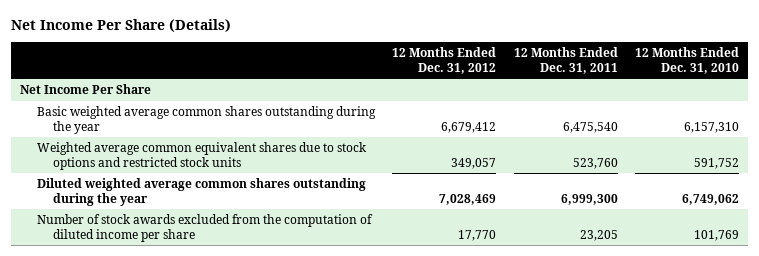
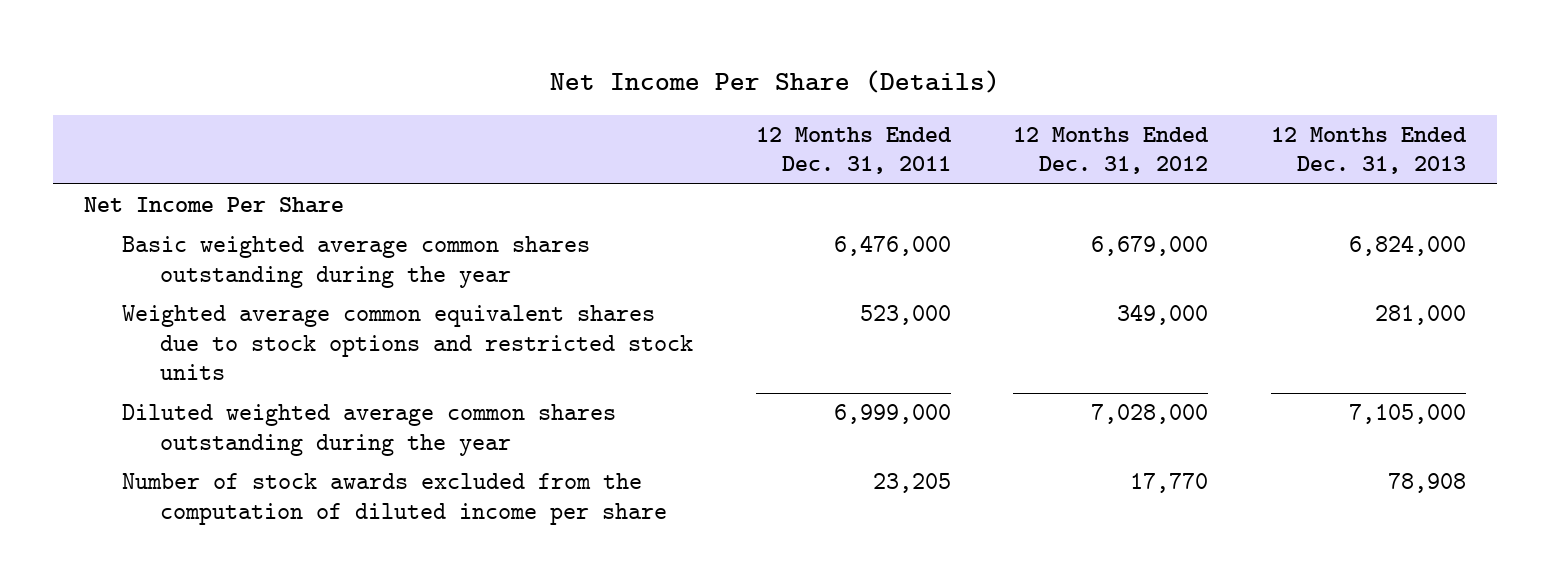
[635,46,740,74] 12 Months Ended Dec. 31, 2010 -> none
none -> [1270,127,1467,175] 12 Months Ended Dec. 31, 2013
[441,121,497,133] 6,679,412 -> [1091,236,1209,257] 6,679,000
[562,121,618,133] 6,475,540 -> [833,235,951,257] 6,476,000
[451,157,497,169] 349,057 -> [1117,304,1209,326] 349,000
[572,157,618,169] 523,760 -> [859,305,951,326] 523,000
[439,193,497,205] 7,028,469 -> [1091,404,1209,425] 7,028,000
[560,193,618,205] 6,999,300 -> [833,404,951,425] 6,999,000

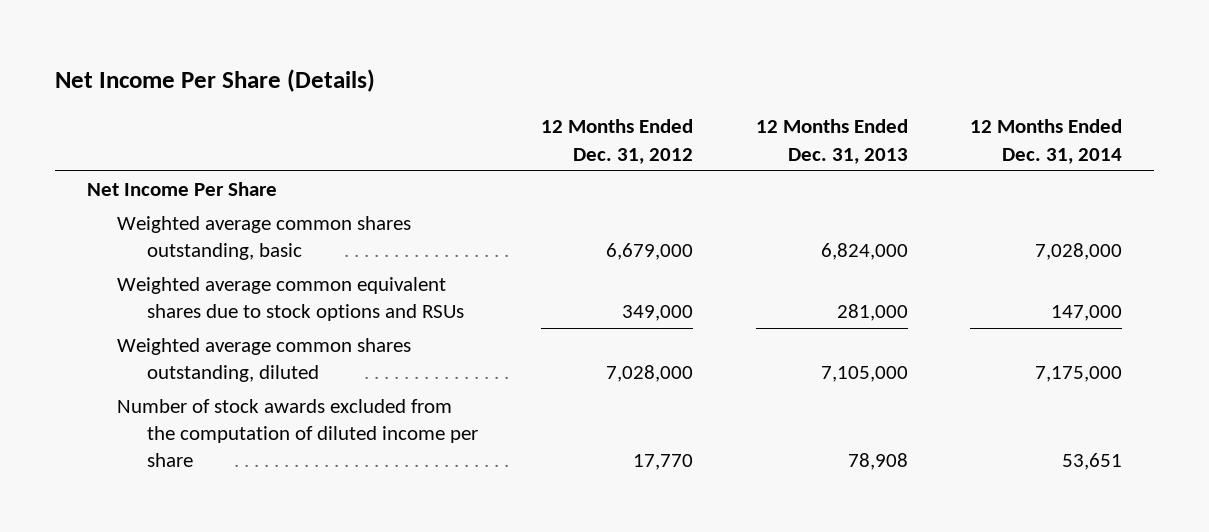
[755,127,952,175] 12 Months Ended Dec. 31, 2011 -> none
none -> [970,119,1123,164] 12 Months Ended Dec. 31, 2014
[121,236,590,288] Basic weighted average common shares outstanding during the year -> [116,215,411,261] Weighted average common shares outstanding, basic
[121,305,693,381] Weighted average common equivalent shares due to stock options and restricted stock units -> [116,276,465,322] Weighted average common equivalent shares due to stock options and RSUs
[121,404,616,456] Diluted weighted average common shares outstanding during the year -> [116,337,411,383] Weighted average common shares outstanding, diluted

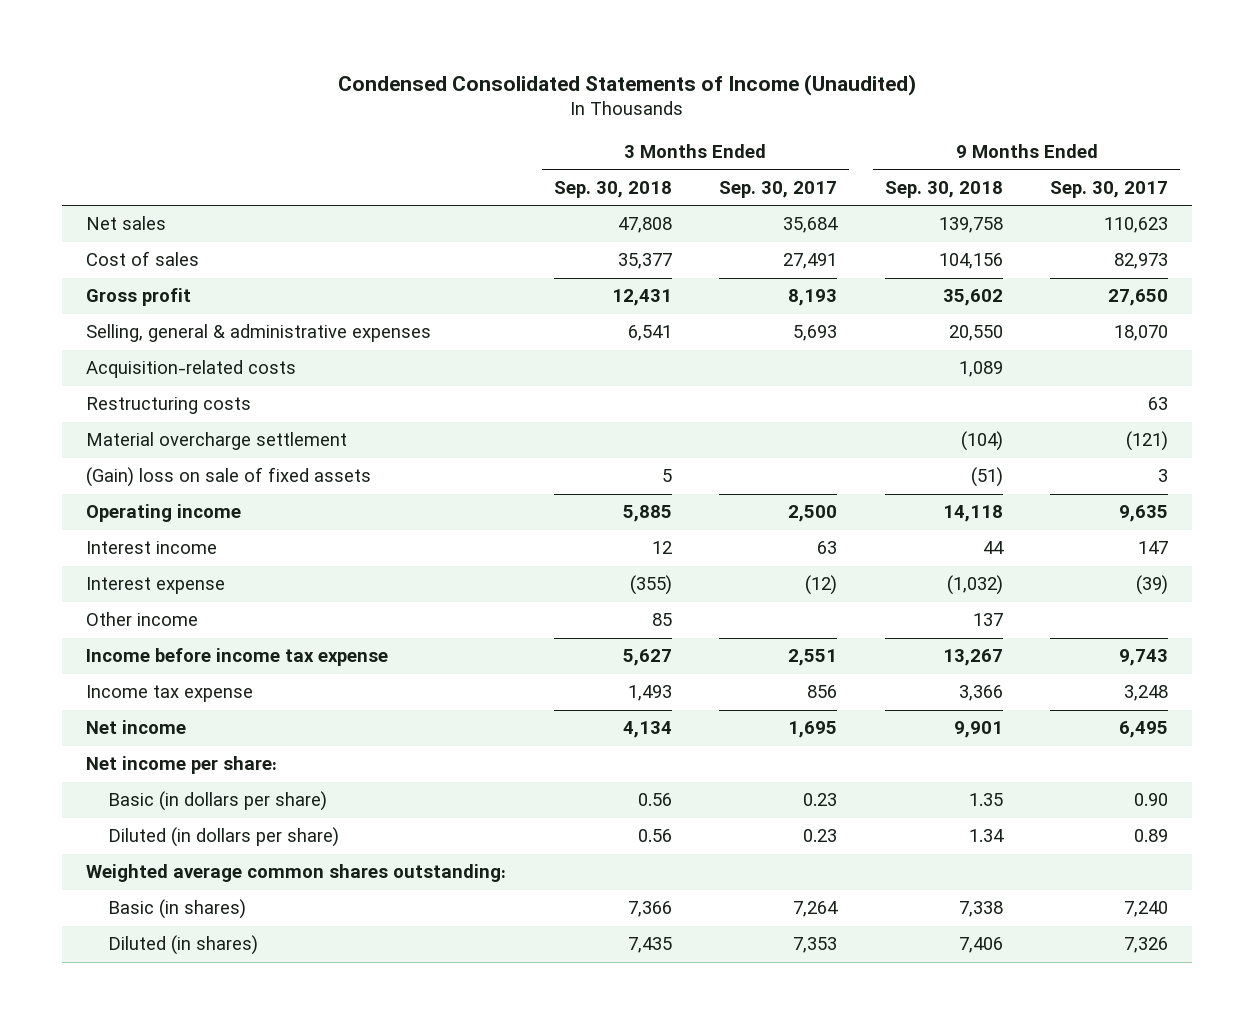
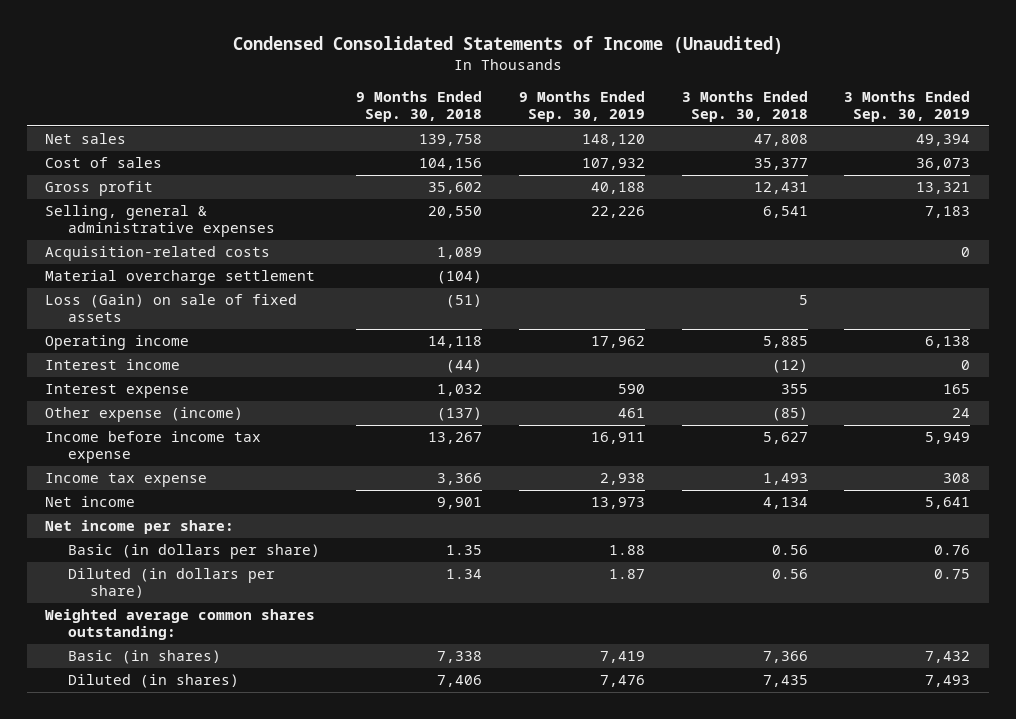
[719,180,838,198] Sep. 30, 2017 -> none
[1050,180,1169,198] Sep. 30, 2017 -> none
none -> [518,90,645,122] 9 Months Ended Sep. 30, 2019
none -> [844,90,971,122] 3 Months Ended Sep. 30, 2019
[85,397,251,415] Restructuring costs -> none
[85,467,371,488] (Gain) loss on sale of fixed assets -> [45,294,298,323] Loss (Gain) on sale of fixed assets
[651,541,672,555] 12 -> [771,359,808,374] (12)
[982,541,1004,555] 44 -> [446,359,483,374] (44)
[629,575,672,596] (355) -> [780,384,808,395] 355
[946,575,1003,596] (1,032) -> [437,384,483,397] 1,032
[85,612,198,627] Other income -> [45,407,244,423] Other expense (income)
[651,613,672,627] 85 -> [771,407,808,422] (85)
[972,613,1003,627] 137 -> [437,407,483,422] (137)

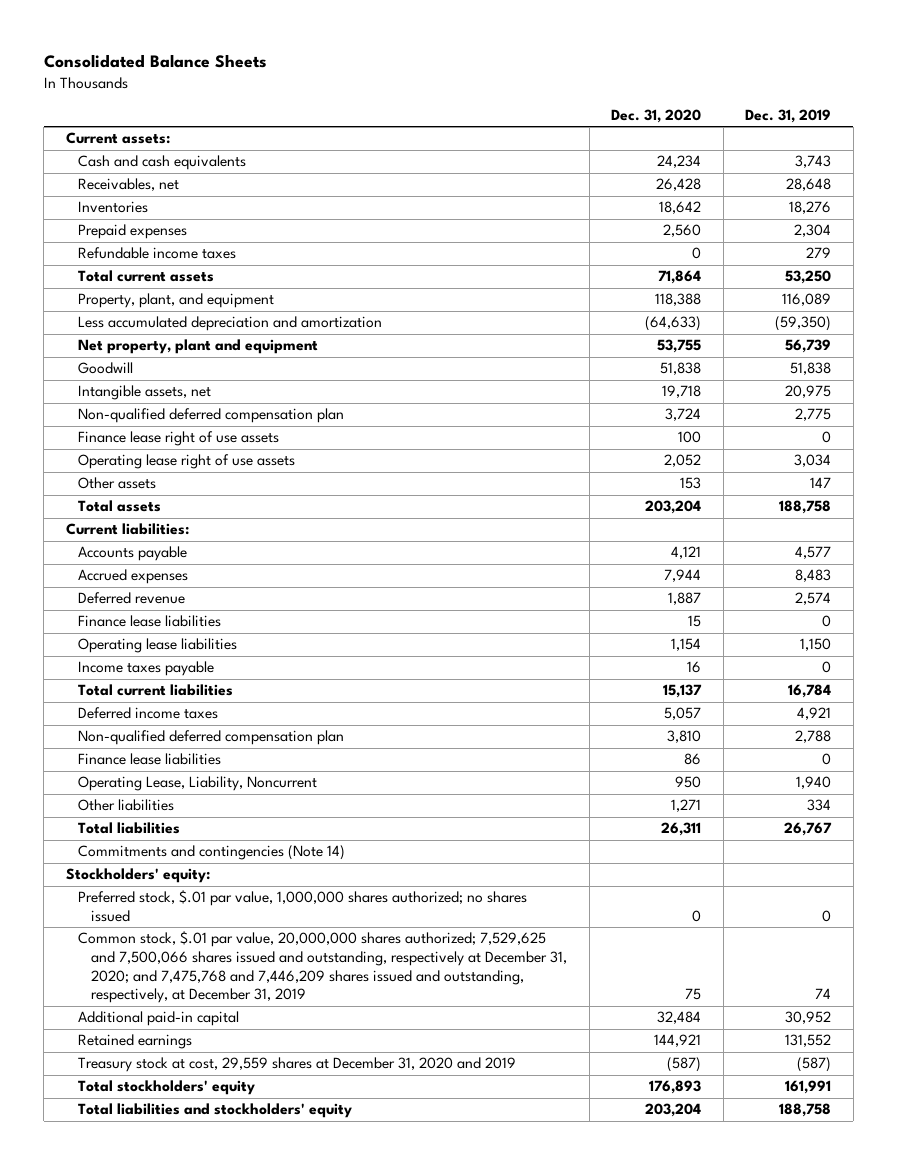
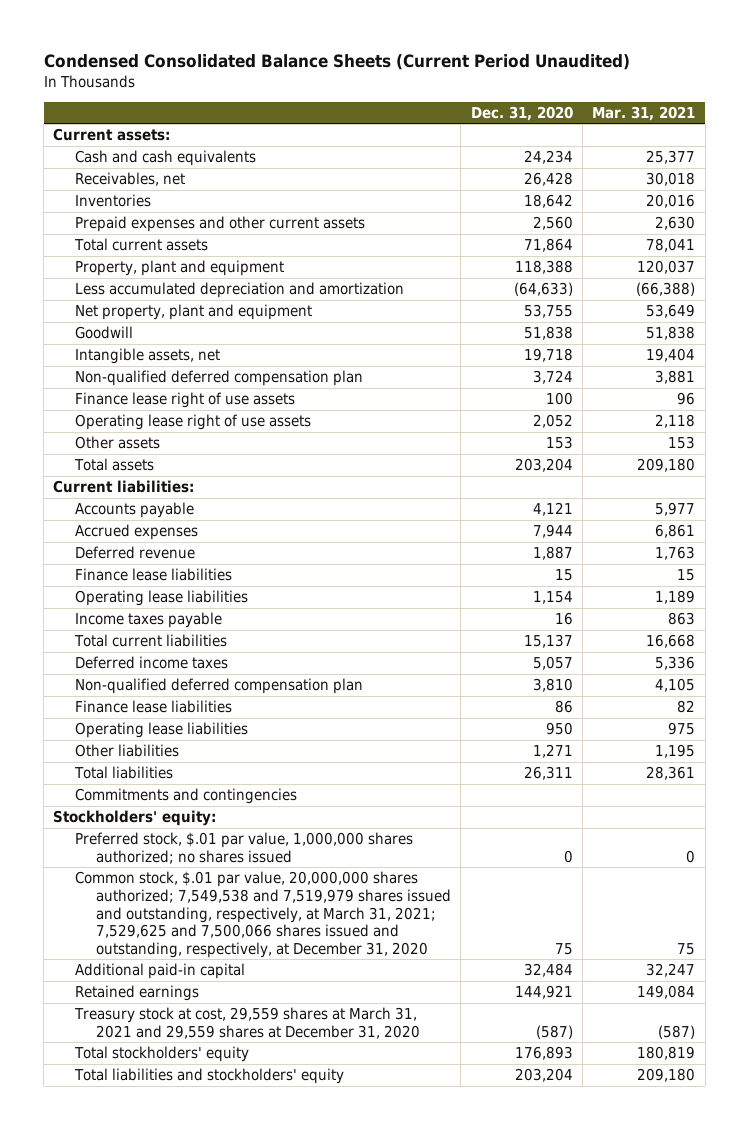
[43,54,267,69] Consolidated Balance Sheets -> [43,53,630,70] Condensed Consolidated Balance Sheets (Current Period Unaudited)
[745,108,832,123] Dec. 31, 2019 -> none
none -> [592,105,696,121] Mar. 31, 2021
[78,247,237,260] Refundable income taxes -> none
[78,224,188,240] Prepaid expenses -> [74,216,365,233] Prepaid expenses and other current assets
[78,293,275,309] Property, plant, and equipment -> [74,260,284,277] Property, plant and equipment
[78,776,318,792] Operating Lease, Liability, Noncurrent -> [74,722,248,739] Operating lease liabilities
[78,845,346,861] Commitments and contingencies (Note 14) -> [74,788,297,805] Commitments and contingencies
[78,931,568,1004] Common stock, $.01 par value, 20,000,000 shares authorized; 7,529,625 and 7,500,066 shares issued and outstanding, respectively at December 31, 2020; and 7,475,768 and 7,446,209 shares issued and outstanding, respectively, at December 31, 2019 -> [74,871,452,958] Common stock, $.01 par value, 20,000,000 shares authorized; 7,549,538 and 7,519,979 shares issued and outstanding, respectively, at March 31, 2021; 7,529,625 and 7,500,066 shares issued and outstanding, respectively, at December 31, 2020
[78,1057,517,1073] Treasury stock at cost, 29,559 shares at December 31, 2020 and 2019 -> [73,1007,421,1039] Treasury stock at cost, 29,559 shares at March 31, 2021 and 29,559 shares at December 31, 2020

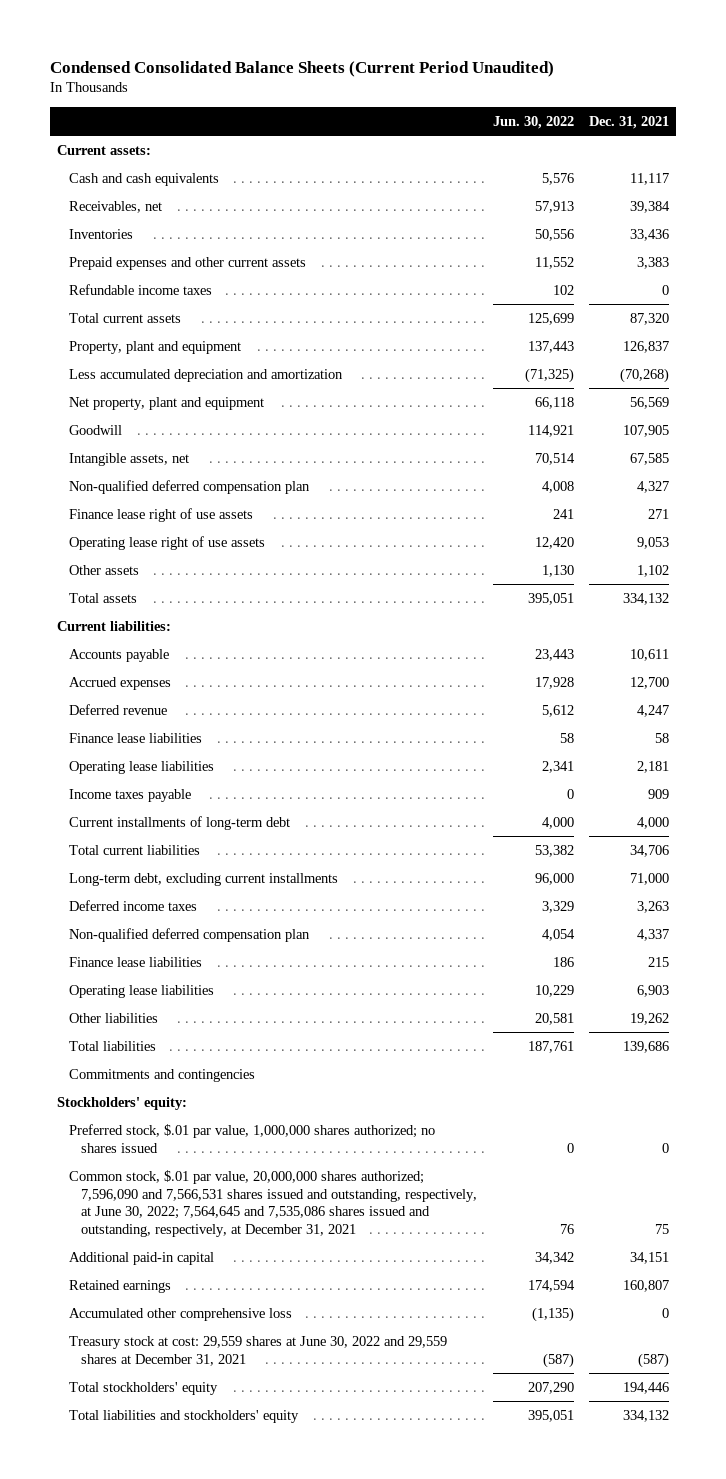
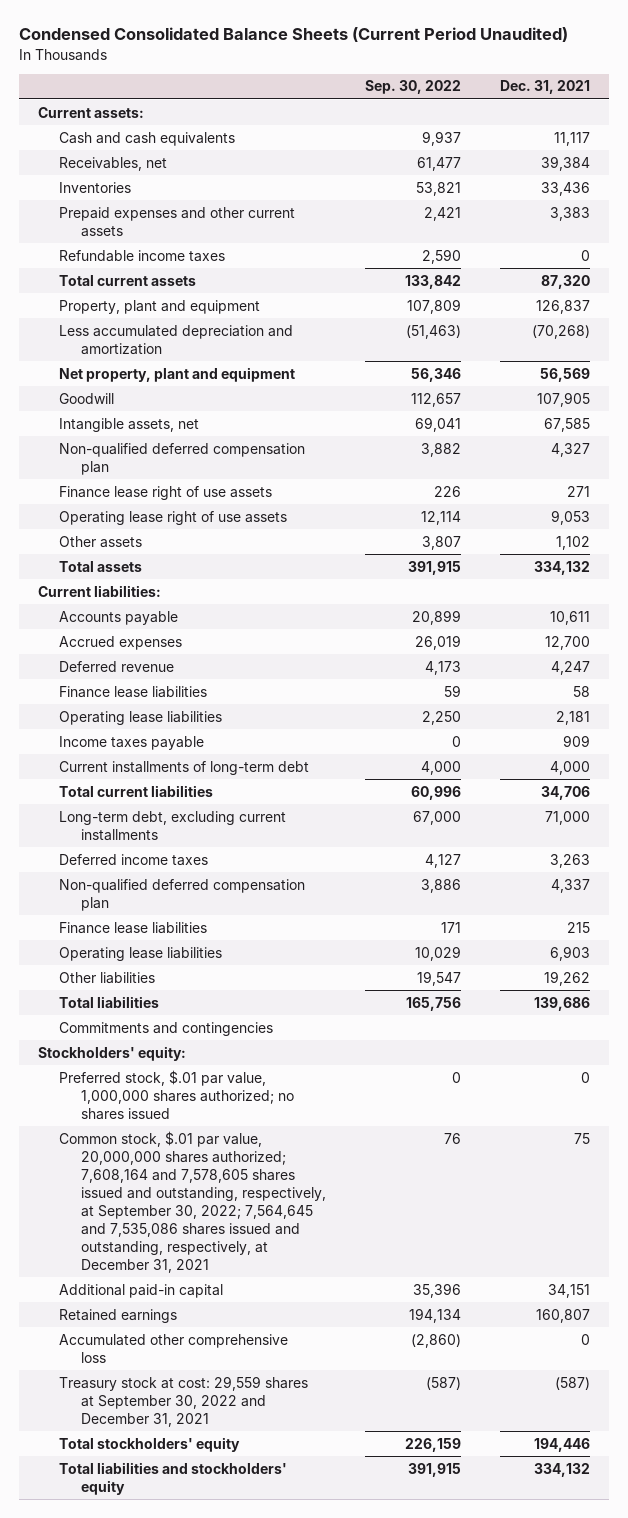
[492,116,574,130] Jun. 30, 2022 -> none
none -> [364,80,461,95] Sep. 30, 2022
[69,1169,478,1237] Common stock, $.01 par value, 20,000,000 shares authorized; 7,596,090 and 7,566,531 shares issued and outstanding, respectively, at June 30, 2022; 7,564,645 and 7,535,086 shares issued and outstanding, respectively, at December 31, 2021 -> [59,1130,326,1274] Common stock, $.01 par value, 20,000,000 shares authorized; 7,608,164 and 7,578,605 shares issued and outstanding, respectively, at September 30, 2022; 7,564,645 and 7,535,086 shares issued and outstanding, respectively, at December 31, 2021
[69,1335,448,1366] Treasury stock at cost: 29,559 shares at June 30, 2022 and 29,559 shares at December 31, 2021 -> [59,1375,309,1427] Treasury stock at cost: 29,559 shares at September 30, 2022 and December 31, 2021

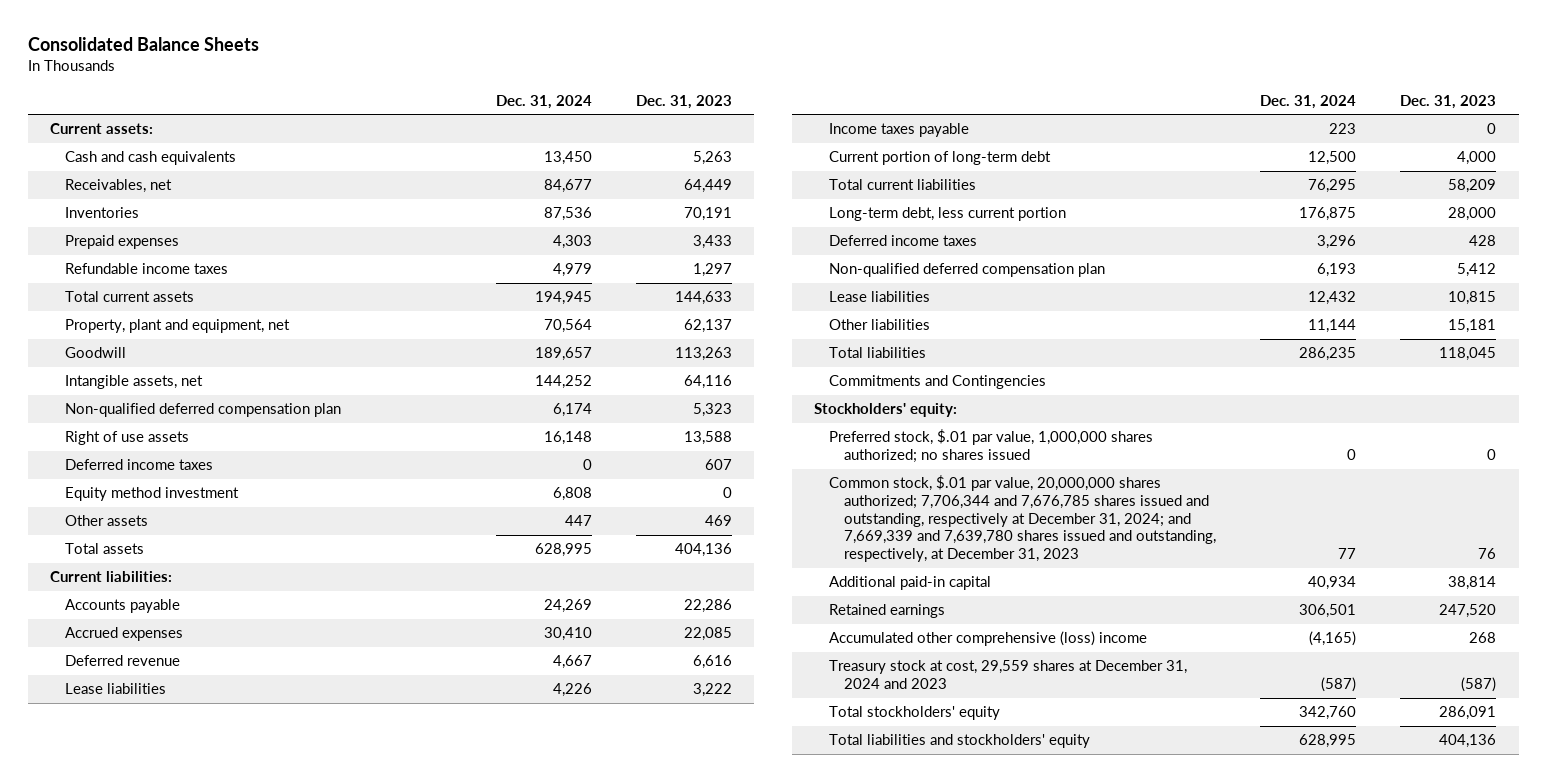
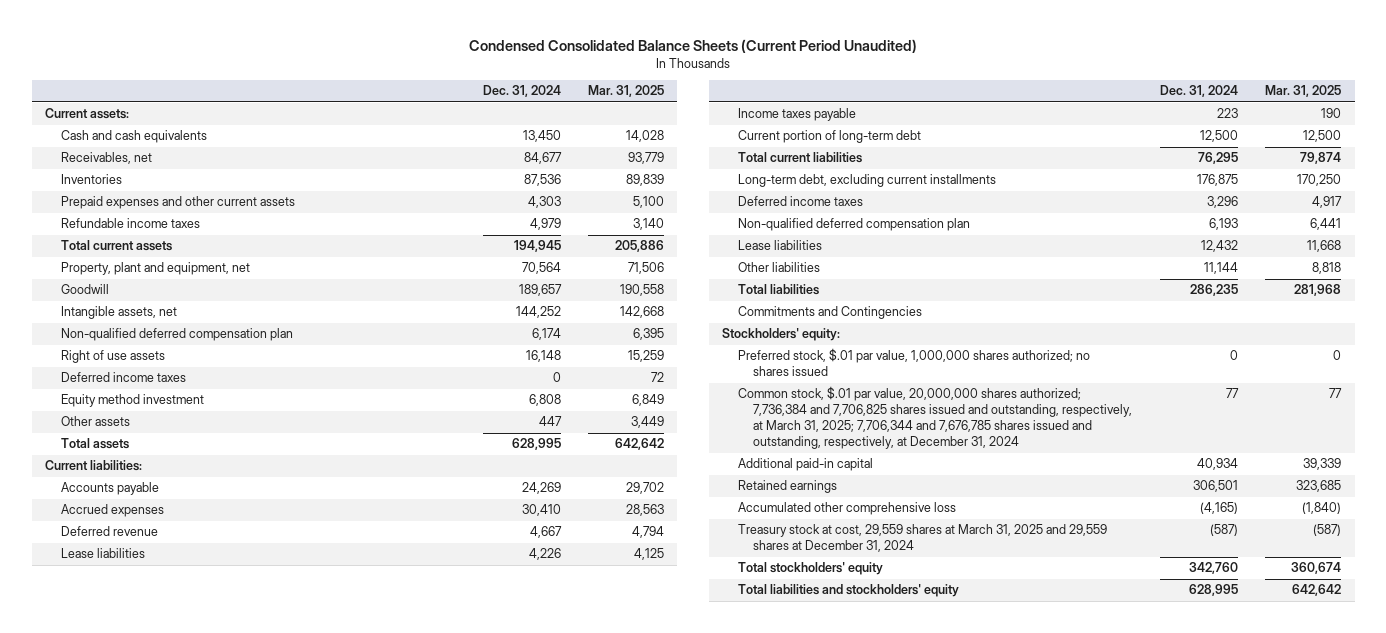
[27,37,259,52] Consolidated Balance Sheets -> [469,38,918,53] Condensed Consolidated Balance Sheets (Current Period Unaudited)
[636,94,733,109] Dec. 31, 2023 -> none
none -> [587,85,664,98] Mar. 31, 2025
[64,235,179,250] Prepaid expenses -> [60,196,295,210] Prepaid expenses and other current assets
[828,207,1066,222] Long-term debt, less current portion -> [737,174,996,188] Long-term debt, excluding current installments
[828,475,1216,563] Common stock, $.01 par value, 20,000,000 shares authorized; 7,706,344 and 7,676,785 shares issued and outstanding, respectively at December 31, 2024; and 7,669,339 and 7,639,780 shares issued and outstanding, respectively, at December 31, 2023 -> [737,386,1133,450] Common stock, $.01 par value, 20,000,000 shares authorized; 7,736,384 and 7,706,825 shares issued and outstanding, respectively, at March 31, 2025; 7,706,344 and 7,676,785 shares issued and outstanding, respectively, at December 31, 2024
[828,631,1147,647] Accumulated other comprehensive (loss) income -> [737,502,956,516] Accumulated other comprehensive loss
[828,660,1187,690] Treasury stock at cost, 29,559 shares at December 31, 2024 and 2023 -> [737,524,1107,553] Treasury stock at cost, 29,559 shares at March 31, 2025 and 29,559 shares at December 31, 2024

